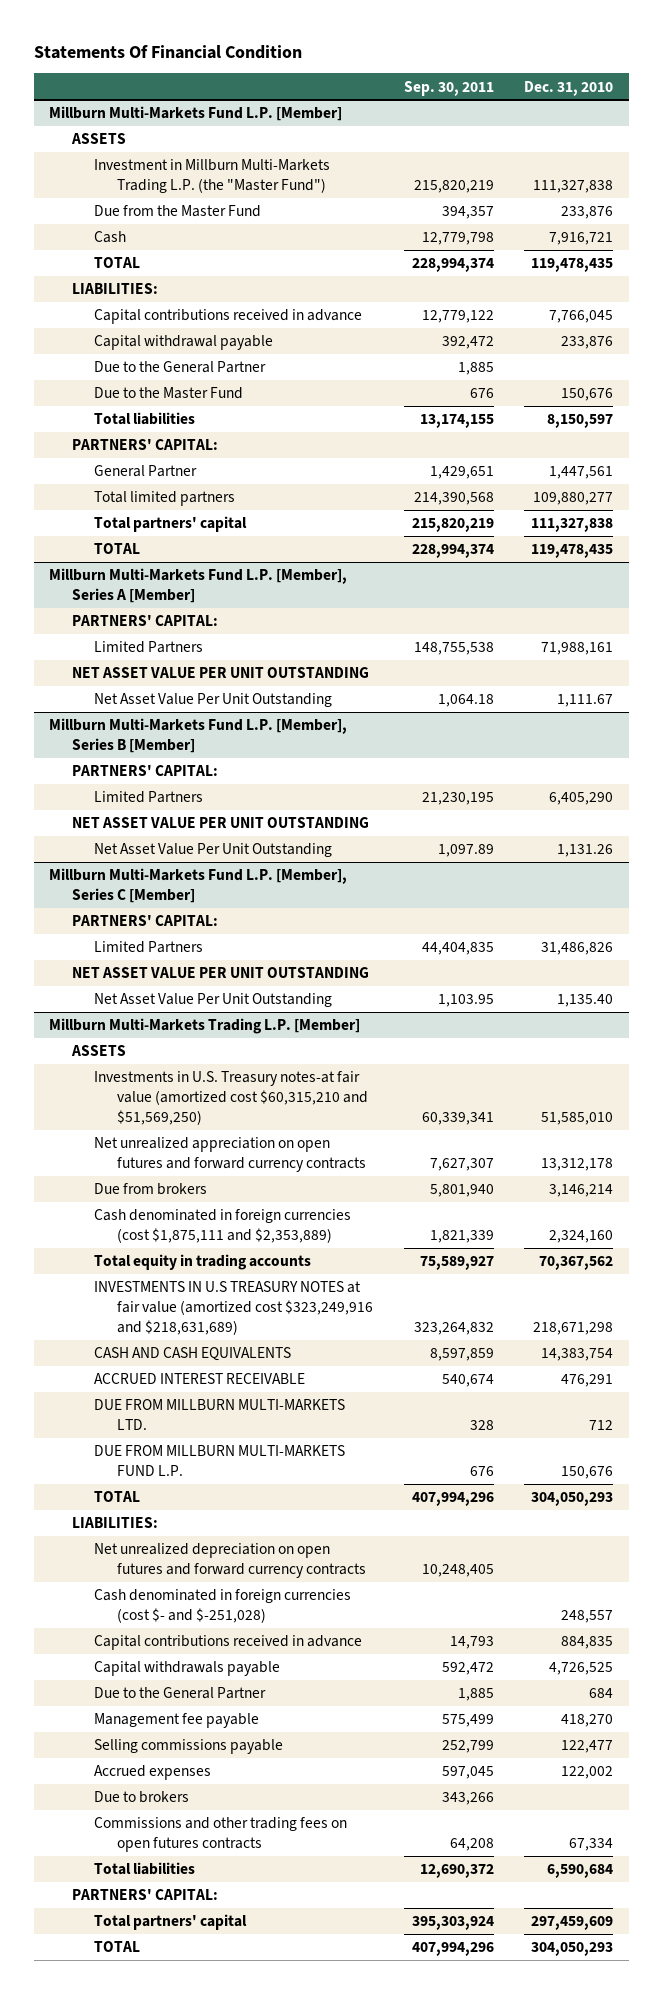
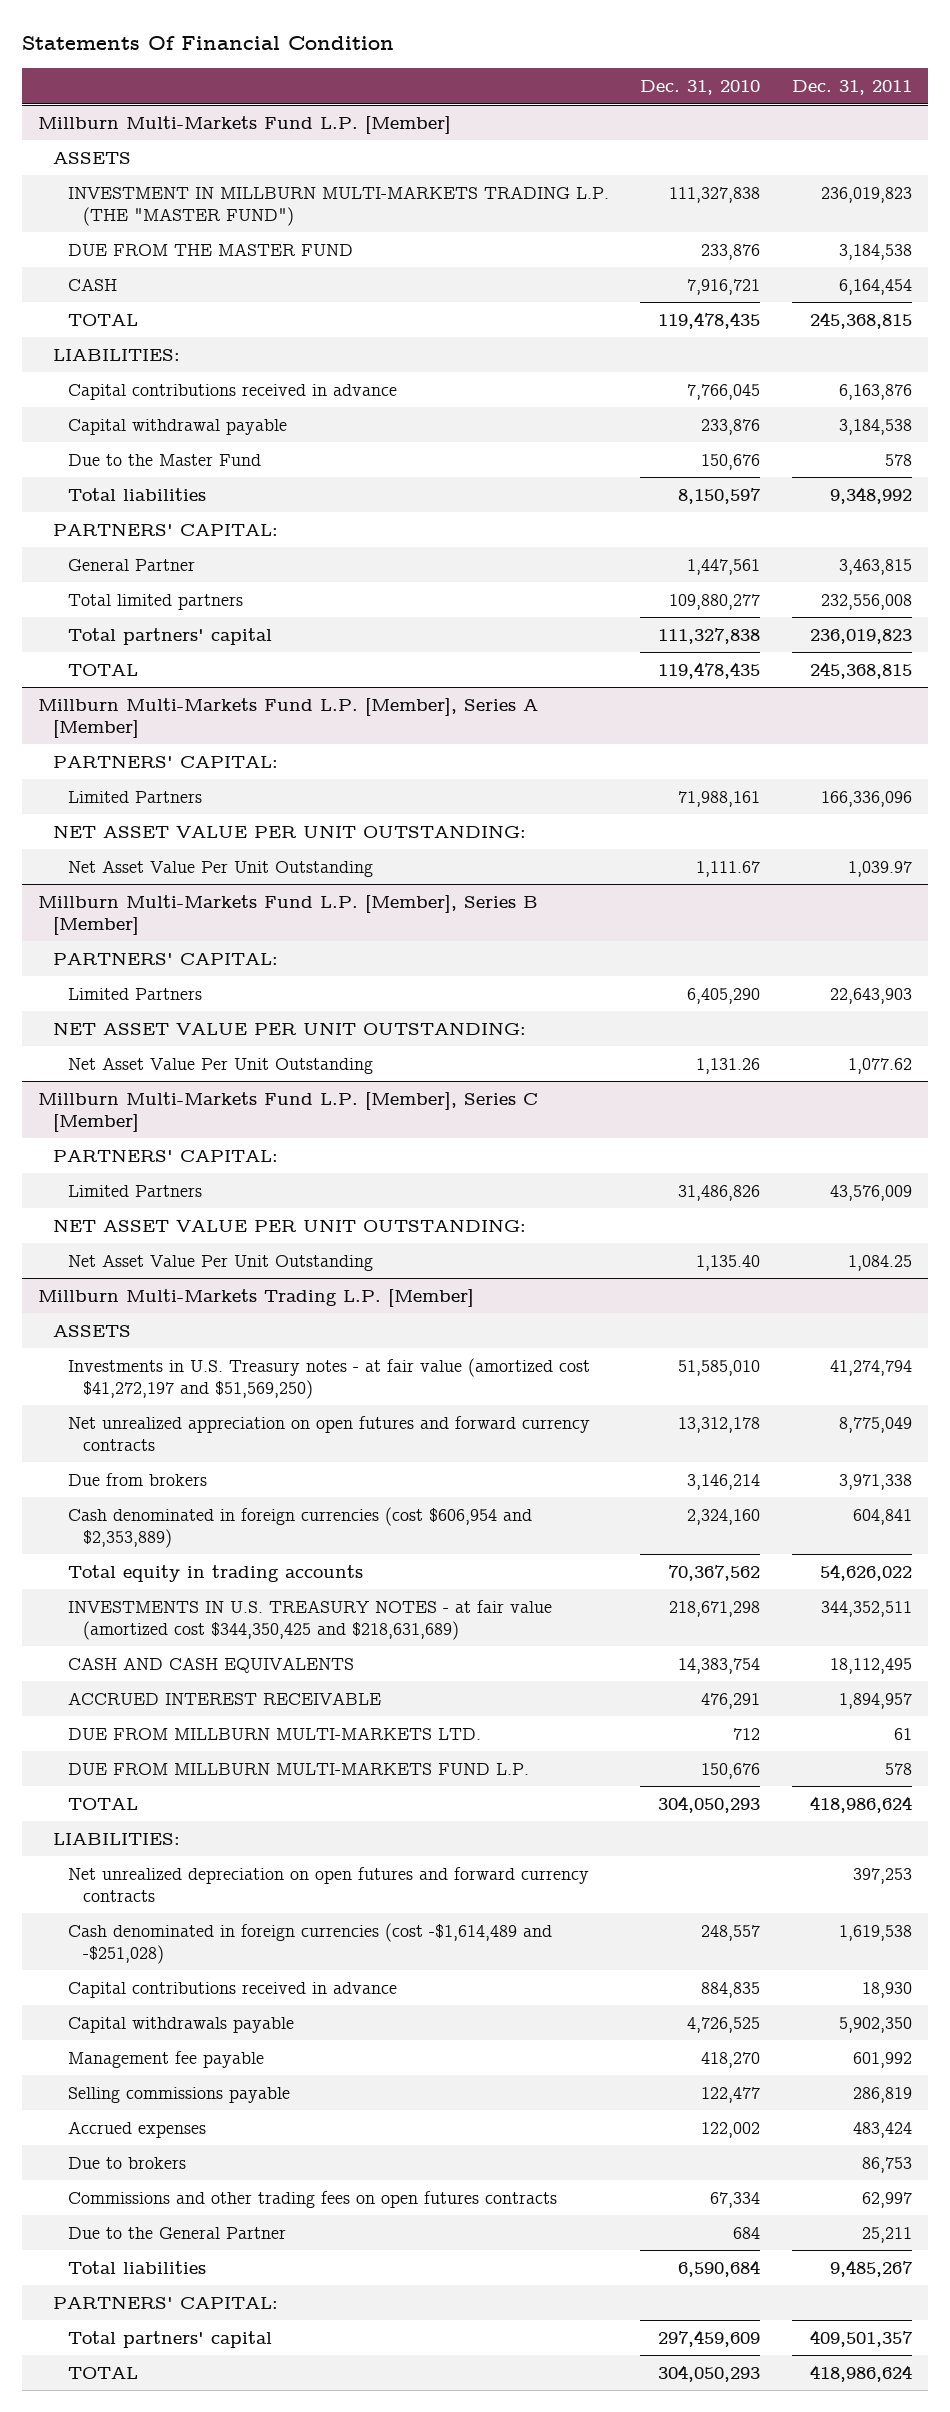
[403,80,494,96] Sep. 30, 2011 -> none
none -> [791,80,912,96] Dec. 31, 2011
[94,159,331,194] Investment in Millburn Multi-Markets Trading L.P. (the "Master Fund") -> [67,185,609,226] INVESTMENT IN MILLBURN MULTI-MARKETS TRADING L.P. (THE "MASTER FUND")
[94,205,262,218] Due from the Master Fund -> [67,242,353,256] DUE FROM THE MASTER FUND
[94,231,127,244] Cash -> [67,277,117,291] CASH
[94,361,267,374] Due to the General Partner -> none
[71,667,369,679] NET ASSET VALUE PER UNIT OUTSTANDING -> [52,824,526,838] NET ASSET VALUE PER UNIT OUTSTANDING:
[71,817,369,829] NET ASSET VALUE PER UNIT OUTSTANDING -> [52,1021,526,1035] NET ASSET VALUE PER UNIT OUTSTANDING:
[71,967,369,979] NET ASSET VALUE PER UNIT OUTSTANDING -> [52,1218,526,1232] NET ASSET VALUE PER UNIT OUTSTANDING:
[94,1071,369,1126] Investments in U.S. Treasury notes-at fair value (amortized cost $60,315,210 and $51,569,250) -> [67,1357,590,1399] Investments in U.S. Treasury notes - at fair value (amortized cost $41,272,197 and $51,569,250)
[94,1209,352,1244] Cash denominated in foreign currencies (cost $1,875,111 and $2,353,889) -> [67,1506,532,1548] Cash denominated in foreign currencies (cost $606,954 and $2,353,889)
[94,1281,374,1336] INVESTMENTS IN U.S TREASURY NOTES at fair value (amortized cost $323,249,916 and $218,631,689) -> [67,1599,552,1640] INVESTMENTS IN U.S. TREASURY NOTES - at fair value (amortized cost $344,350,425 and $218,631,689)
[94,1589,352,1624] Cash denominated in foreign currencies (cost $- and $-251,028) -> [67,1922,552,1964] Cash denominated in foreign currencies (cost -$1,614,489 and -$251,028)
[94,1687,267,1700] Due to the General Partner -> [67,2226,286,2239] Due to the General Partner

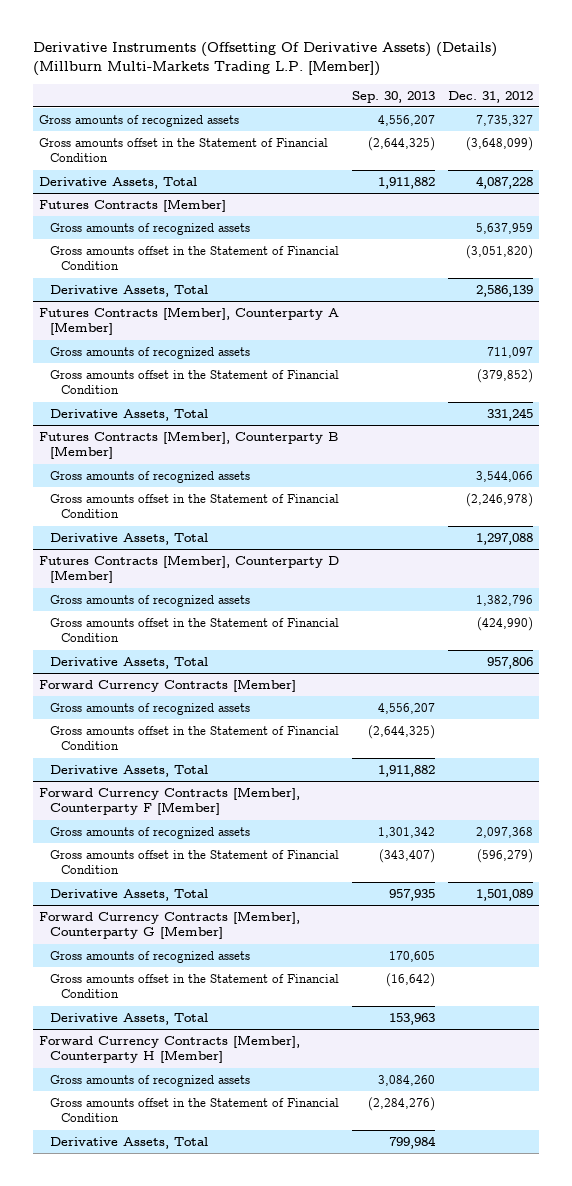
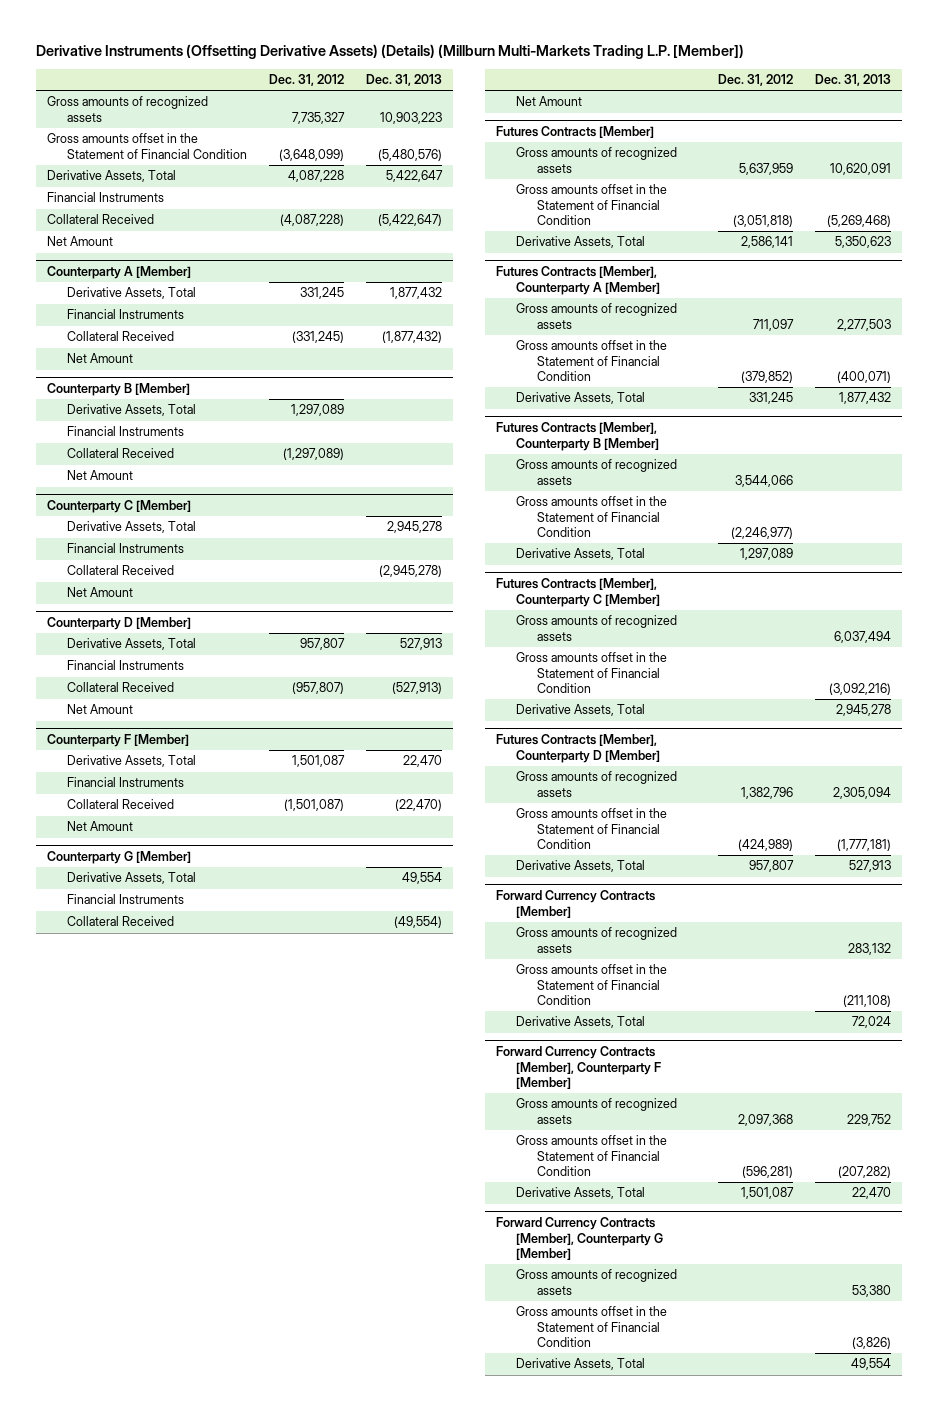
[32,42,497,77] Derivative Instruments (Offsetting Of Derivative Assets) (Details) (Millburn Multi-Markets Trading L.P. [Member]) -> [36,43,745,59] Derivative Instruments (Offsetting Derivative Assets) (Details) (Millburn Multi-Markets Trading L.P. [Member])
[351,90,435,103] Sep. 30, 2013 -> none
none -> [366,74,443,87] Dec. 31, 2013
none -> [47,192,165,203] Financial Instruments
none -> [47,214,155,225] Collateral Received
none -> [47,236,114,247] Net Amount
none -> [47,266,192,280] Counterparty A [Member]
none -> [67,287,197,300] Derivative Assets, Total
none -> [67,309,185,320] Financial Instruments
none -> [67,331,175,342] Collateral Received
none -> [67,353,134,364] Net Amount
none -> [47,383,191,397] Counterparty B [Member]
none -> [67,404,197,417] Derivative Assets, Total
none -> [67,426,185,437] Financial Instruments
none -> [67,448,175,459] Collateral Received
none -> [67,470,134,481] Net Amount
none -> [47,500,192,514] Counterparty C [Member]
none -> [67,521,197,534] Derivative Assets, Total
none -> [67,543,185,554] Financial Instruments
none -> [67,565,175,576] Collateral Received
none -> [67,587,134,598] Net Amount
none -> [47,617,192,631] Counterparty D [Member]
none -> [67,638,197,651] Derivative Assets, Total
none -> [67,660,185,671] Financial Instruments
none -> [67,682,175,693] Collateral Received
none -> [67,704,134,715] Net Amount
none -> [47,734,190,748] Counterparty F [Member]
none -> [67,755,197,768] Derivative Assets, Total
none -> [67,777,185,788] Financial Instruments
none -> [67,799,175,810] Collateral Received
none -> [67,821,134,832] Net Amount
none -> [47,851,192,865] Counterparty G [Member]
none -> [67,872,197,885] Derivative Assets, Total
none -> [67,894,185,905] Financial Instruments
none -> [67,916,175,927] Collateral Received
none -> [516,96,583,107] Net Amount
[465,244,533,259] (3,051,820) -> [733,215,794,228] (3,051,818)
[475,284,533,297] 2,586,139 -> [741,236,794,249] 2,586,141
[465,492,533,507] (2,246,978) -> [731,527,794,540] (2,246,977)
[475,532,533,545] 1,297,088 -> [740,548,794,561] 1,297,089
none -> [495,578,661,607] Futures Contracts [Member], Counterparty C [Member]
none -> [516,615,678,641] Gross amounts of recognized assets
none -> [516,652,668,694] Gross amounts offset in the Statement of Financial Condition
none -> [516,704,646,717] Derivative Assets, Total
[476,616,533,631] (424,990) -> [738,839,794,852] (424,989)
[486,656,533,669] 957,806 -> [749,860,795,873] 957,807
[476,848,533,863] (596,279) -> [742,1166,794,1179] (596,281)
[475,888,533,901] 1,501,089 -> [741,1187,795,1200] 1,501,087
[39,1034,301,1064] Forward Currency Contracts [Member], Counterparty H [Member] -> none
[50,1074,251,1087] Gross amounts of recognized assets -> none
[50,1097,340,1123] Gross amounts offset in the Statement of Financial Condition -> none
[50,1136,209,1149] Derivative Assets, Total -> none

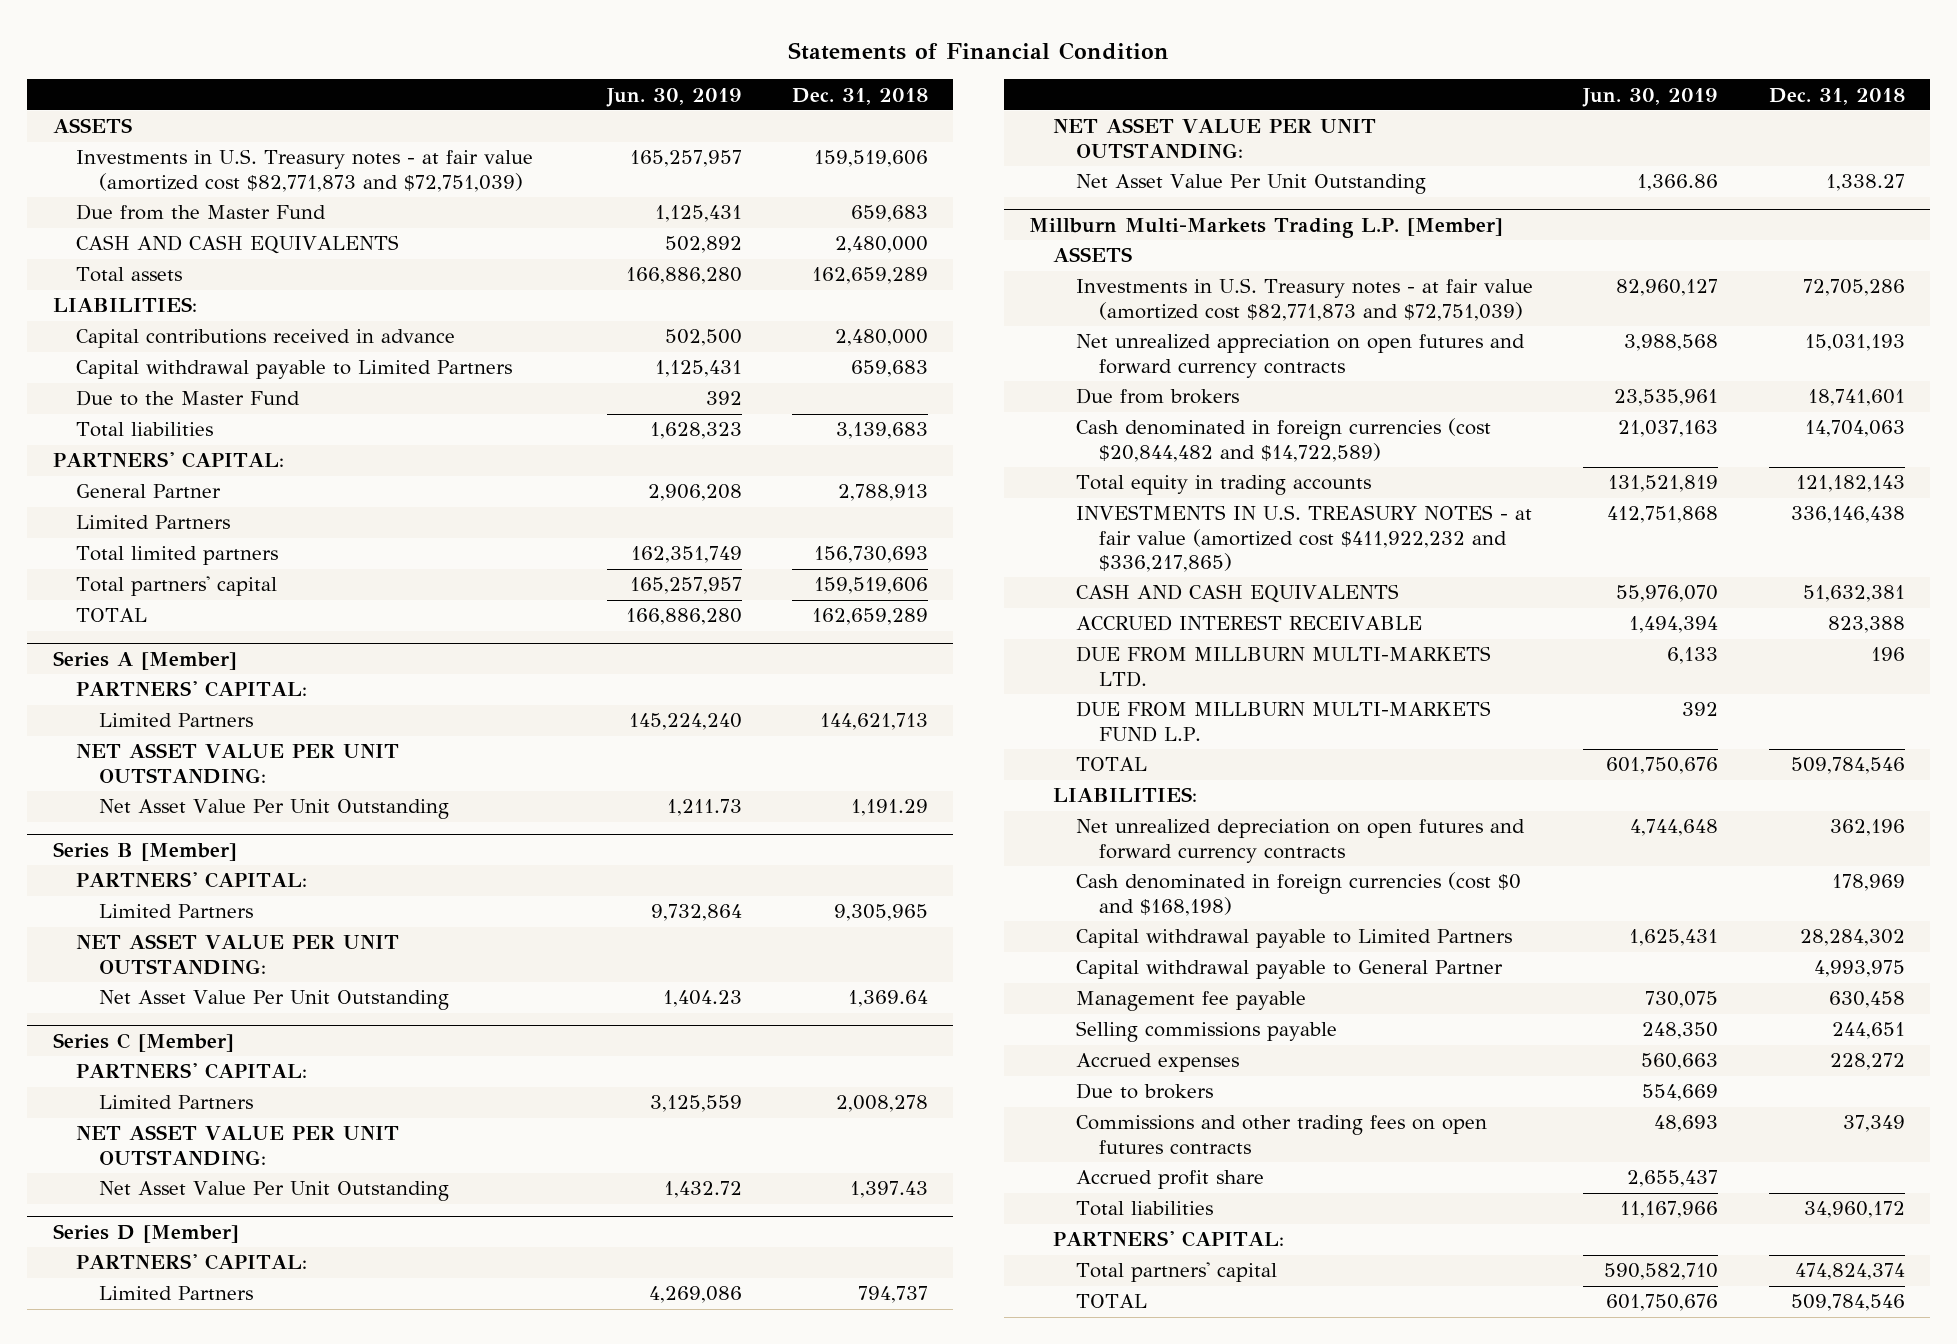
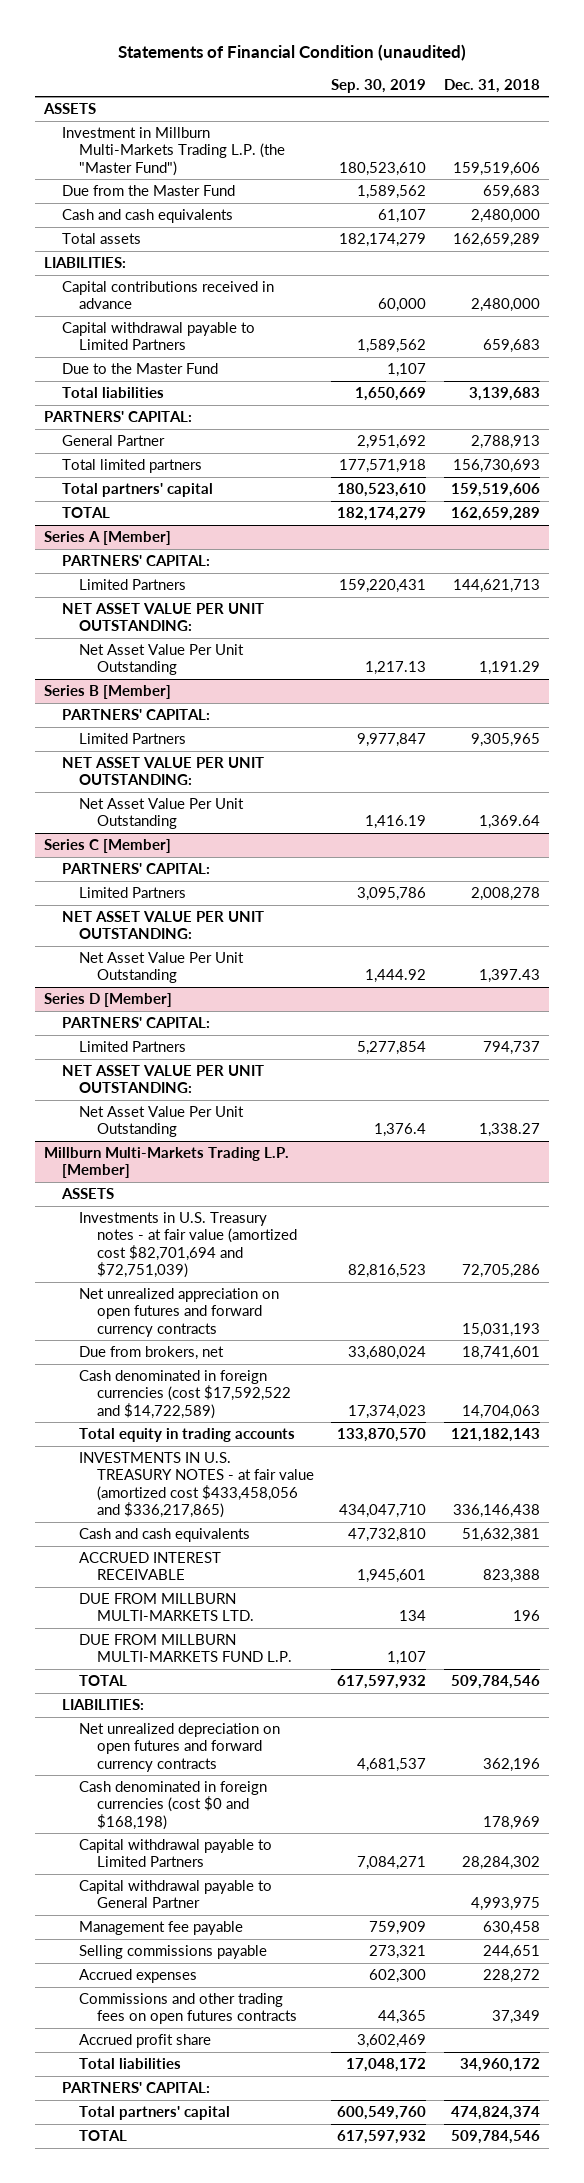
[787,41,1169,60] Statements of Financial Condition -> [118,43,467,61] Statements of Financial Condition (unaudited)
[605,87,742,107] Jun. 30, 2019 -> none
none -> [331,78,427,93] Sep. 30, 2019
[75,149,533,192] Investments in U.S. Treasury notes - at fair value (amortized cost $82,771,873 and $72,751,039) -> [61,127,286,176] Investment in Millburn Multi-Markets Trading L.P. (the "Master Fund")
[75,235,399,255] CASH AND CASH EQUIVALENTS -> [61,209,233,224] Cash and cash equivalents
[75,515,230,530] Limited Partners -> none
[1075,278,1533,321] Investments in U.S. Treasury notes - at fair value (amortized cost $82,771,873 and $72,751,039) -> [79,1212,297,1279] Investments in U.S. Treasury notes - at fair value (amortized cost $82,701,694 and $72,751,039)
[1075,388,1239,405] Due from brokers -> [79,1346,225,1361] Due from brokers, net
[1075,418,1491,462] Cash denominated in foreign currencies (cost $20,844,482 and $14,722,589) -> [79,1370,291,1419] Cash denominated in foreign currencies (cost $17,592,522 and $14,722,589)
[1075,505,1532,572] INVESTMENTS IN U.S. TREASURY NOTES - at fair value (amortized cost $411,922,232 and $336,217,865) -> [79,1452,314,1519] INVESTMENTS IN U.S. TREASURY NOTES - at fair value (amortized cost $433,458,056 and $336,217,865)
[1075,584,1399,604] CASH AND CASH EQUIVALENTS -> [79,1528,251,1543] Cash and cash equivalents
[1075,1083,1213,1100] Due to brokers -> none

